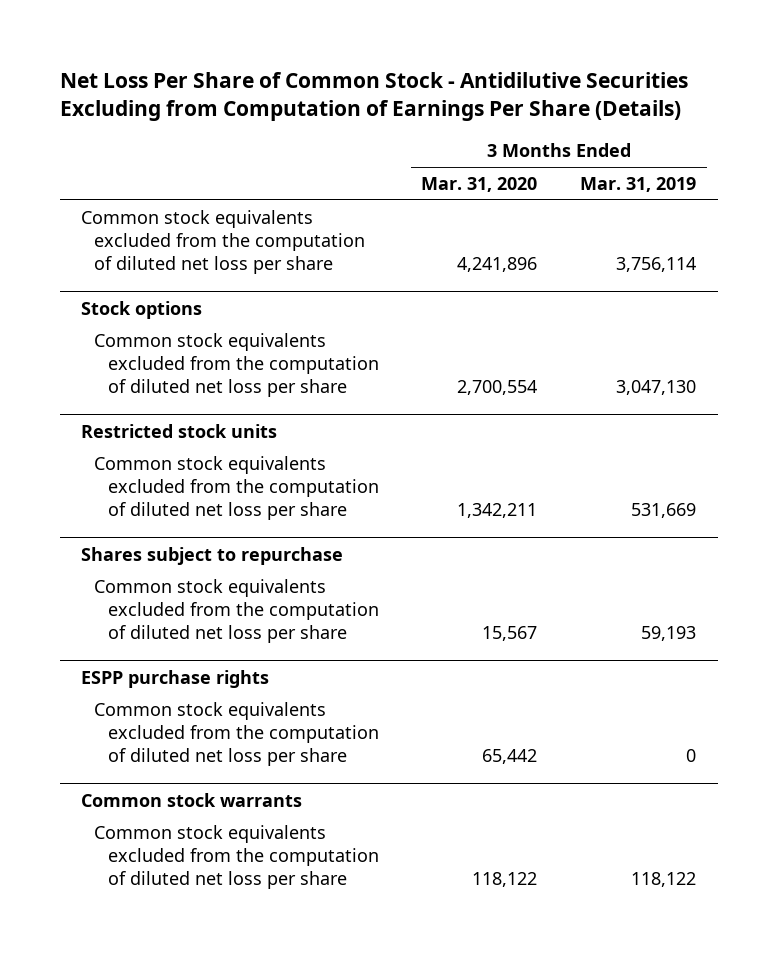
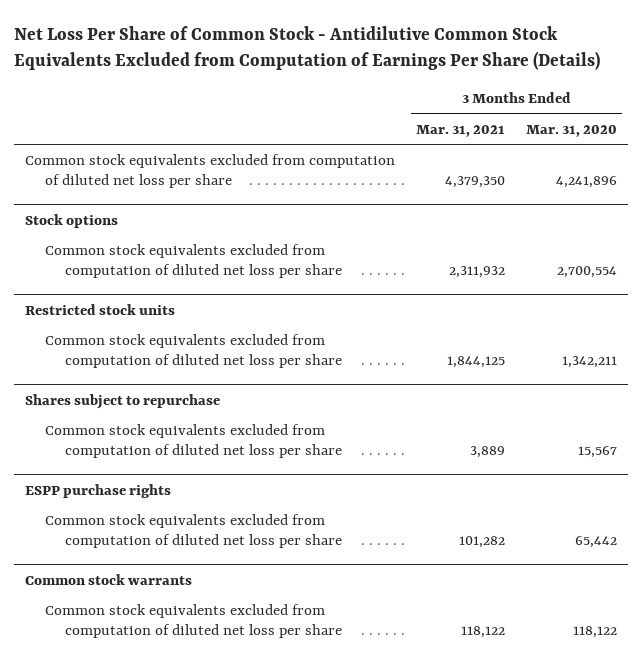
[59,71,688,122] Net Loss Per Share of Common Stock - Antidilutive Securities Excluding from Computation of Earnings Per Share (Details) -> [14,26,601,71] Net Loss Per Share of Common Stock - Antidilutive Common Stock Equivalents Excluded from Computation of Earnings Per Share (Details)
[580,177,697,193] Mar. 31, 2019 -> none
none -> [415,124,505,137] Mar. 31, 2021
[80,209,366,275] Common stock equivalents excluded from the computation of diluted net loss per share -> [24,154,395,188] Common stock equivalents excluded from computation of diluted net loss per share
[94,332,379,398] Common stock equivalents excluded from the computation of diluted net loss per share -> [44,244,343,278] Common stock equivalents excluded from computation of diluted net loss per share
[94,455,379,521] Common stock equivalents excluded from the computation of diluted net loss per share -> [44,334,343,368] Common stock equivalents excluded from computation of diluted net loss per share
[94,578,379,644] Common stock equivalents excluded from the computation of diluted net loss per share -> [44,424,343,458] Common stock equivalents excluded from computation of diluted net loss per share
[94,701,379,767] Common stock equivalents excluded from the computation of diluted net loss per share -> [44,514,343,548] Common stock equivalents excluded from computation of diluted net loss per share
[94,824,379,890] Common stock equivalents excluded from the computation of diluted net loss per share -> [44,604,343,638] Common stock equivalents excluded from computation of diluted net loss per share

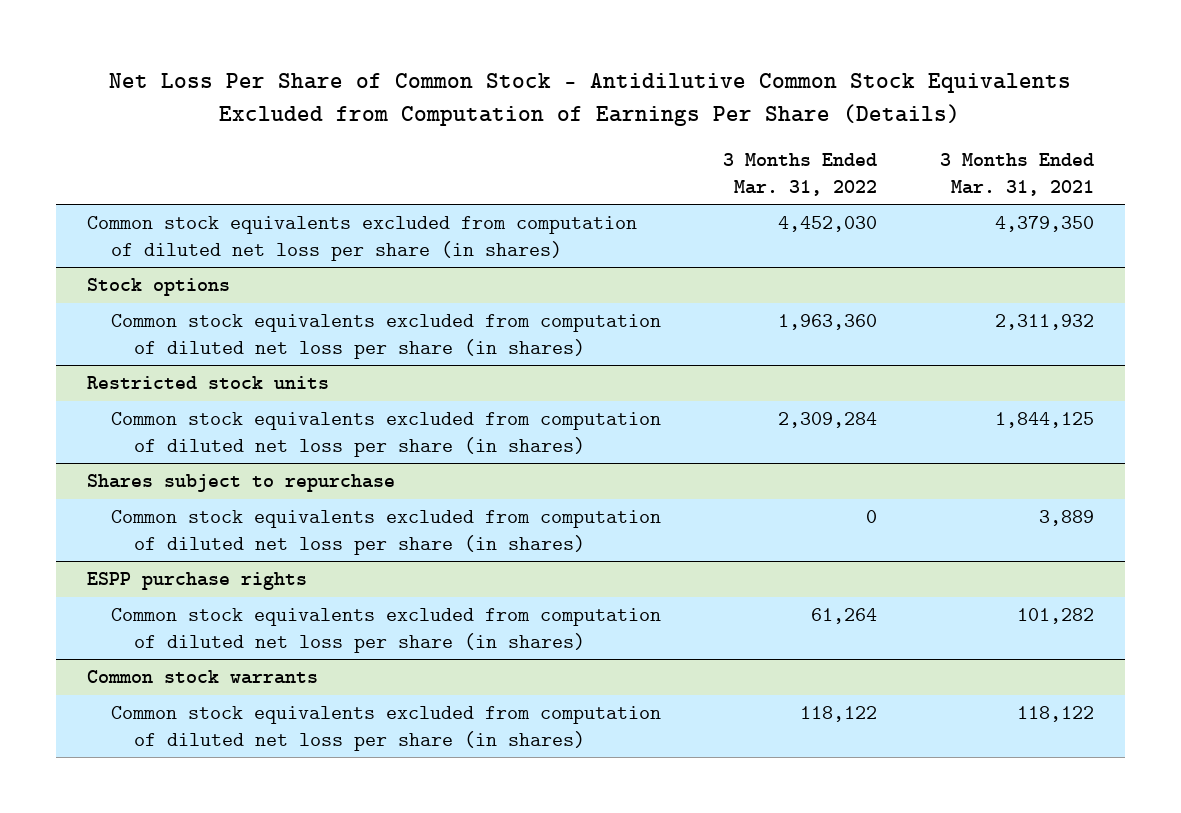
[526,124,618,137] Mar. 31, 2020 -> none
none -> [723,152,878,196] 3 Months Ended Mar. 31, 2022
[24,154,395,188] Common stock equivalents excluded from computation of diluted net loss per share -> [87,216,638,261] Common stock equivalents excluded from computation of diluted net loss per share (in shares)
[44,244,343,278] Common stock equivalents excluded from computation of diluted net loss per share -> [110,314,661,359] Common stock equivalents excluded from computation of diluted net loss per share (in shares)
[44,334,343,368] Common stock equivalents excluded from computation of diluted net loss per share -> [110,412,661,457] Common stock equivalents excluded from computation of diluted net loss per share (in shares)
[44,424,343,458] Common stock equivalents excluded from computation of diluted net loss per share -> [110,510,661,555] Common stock equivalents excluded from computation of diluted net loss per share (in shares)
[44,514,343,548] Common stock equivalents excluded from computation of diluted net loss per share -> [110,608,661,653] Common stock equivalents excluded from computation of diluted net loss per share (in shares)
[44,604,343,638] Common stock equivalents excluded from computation of diluted net loss per share -> [110,706,661,751] Common stock equivalents excluded from computation of diluted net loss per share (in shares)

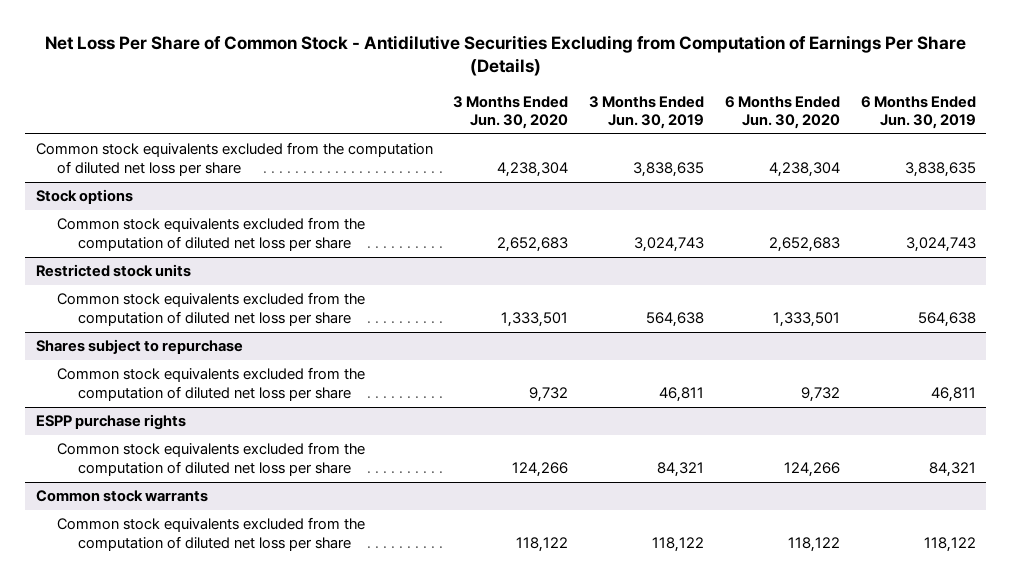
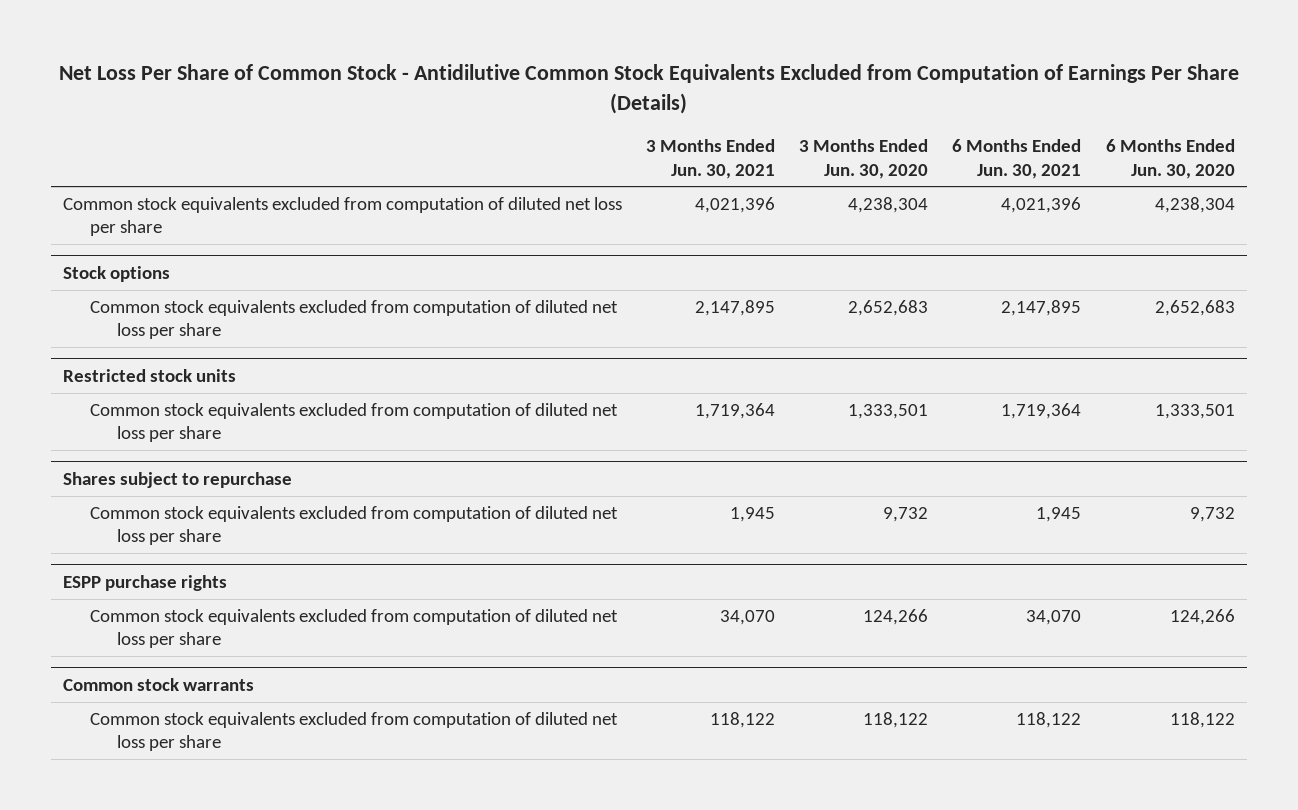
[44,34,966,77] Net Loss Per Share of Common Stock - Antidilutive Securities Excluding from Computation of Earnings Per Share (Details) -> [58,64,1239,114] Net Loss Per Share of Common Stock - Antidilutive Common Stock Equivalents Excluded from Computation of Earnings Per Share (Details)
[589,95,705,130] 3 Months Ended Jun. 30, 2019 -> none
[860,95,976,130] 6 Months Ended Jun. 30, 2019 -> none
none -> [646,139,776,179] 3 Months Ended Jun. 30, 2021
none -> [952,139,1082,179] 6 Months Ended Jun. 30, 2021
[35,142,433,176] Common stock equivalents excluded from the computation of diluted net loss per share -> [62,197,622,237] Common stock equivalents excluded from computation of diluted net loss per share
[56,217,365,251] Common stock equivalents excluded from the computation of diluted net loss per share -> [89,300,618,340] Common stock equivalents excluded from computation of diluted net loss per share
[56,292,365,326] Common stock equivalents excluded from the computation of diluted net loss per share -> [89,403,618,443] Common stock equivalents excluded from computation of diluted net loss per share
[56,367,365,401] Common stock equivalents excluded from the computation of diluted net loss per share -> [89,506,618,546] Common stock equivalents excluded from computation of diluted net loss per share
[56,442,365,476] Common stock equivalents excluded from the computation of diluted net loss per share -> [89,609,618,649] Common stock equivalents excluded from computation of diluted net loss per share
[56,517,365,551] Common stock equivalents excluded from the computation of diluted net loss per share -> [89,712,618,752] Common stock equivalents excluded from computation of diluted net loss per share

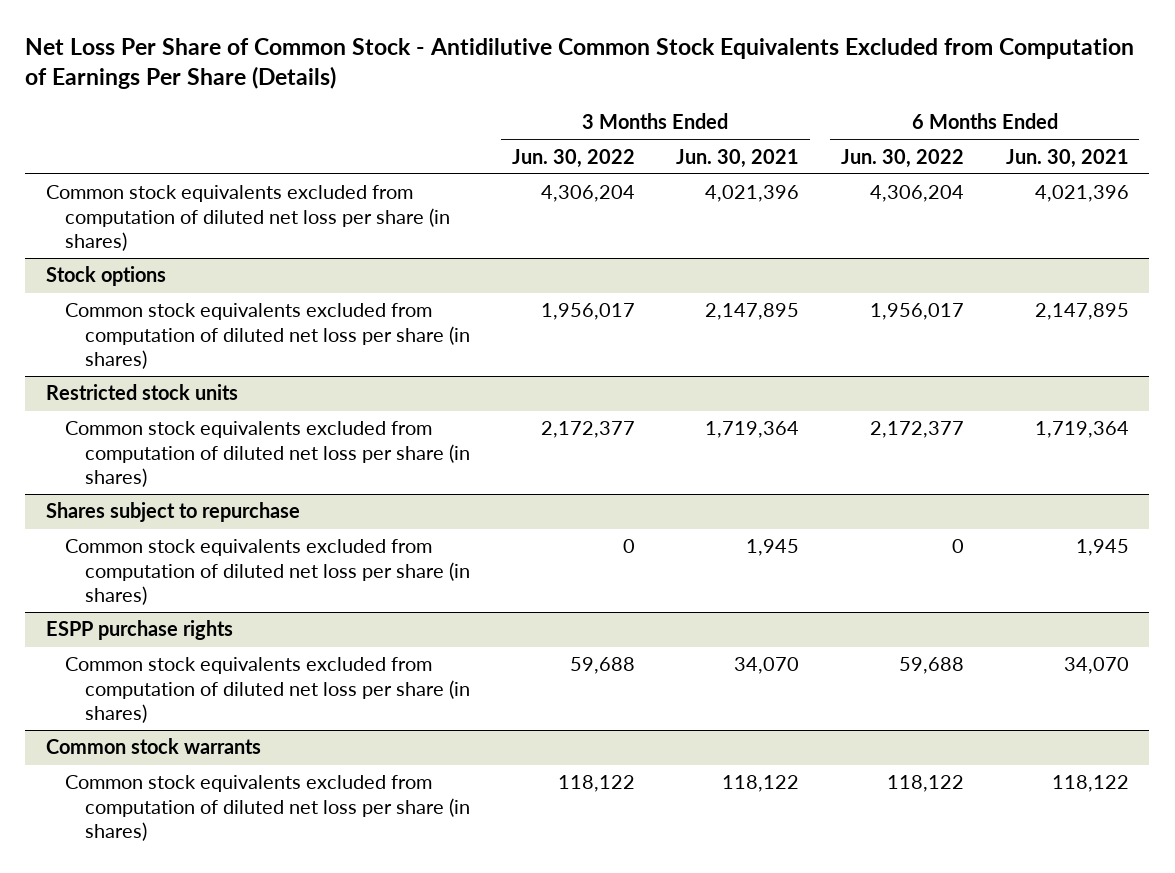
[799,139,929,179] 3 Months Ended Jun. 30, 2020 -> none
[1105,139,1235,179] 6 Months Ended Jun. 30, 2020 -> none
none -> [511,148,635,168] Jun. 30, 2022
none -> [840,148,964,168] Jun. 30, 2022
[62,197,622,237] Common stock equivalents excluded from computation of diluted net loss per share -> [45,185,451,252] Common stock equivalents excluded from computation of diluted net loss per share (in shares)
[89,300,618,340] Common stock equivalents excluded from computation of diluted net loss per share -> [65,303,470,370] Common stock equivalents excluded from computation of diluted net loss per share (in shares)
[89,403,618,443] Common stock equivalents excluded from computation of diluted net loss per share -> [65,421,470,488] Common stock equivalents excluded from computation of diluted net loss per share (in shares)
[89,506,618,546] Common stock equivalents excluded from computation of diluted net loss per share -> [65,539,470,606] Common stock equivalents excluded from computation of diluted net loss per share (in shares)
[89,609,618,649] Common stock equivalents excluded from computation of diluted net loss per share -> [65,657,470,724] Common stock equivalents excluded from computation of diluted net loss per share (in shares)
[89,712,618,752] Common stock equivalents excluded from computation of diluted net loss per share -> [65,775,470,842] Common stock equivalents excluded from computation of diluted net loss per share (in shares)

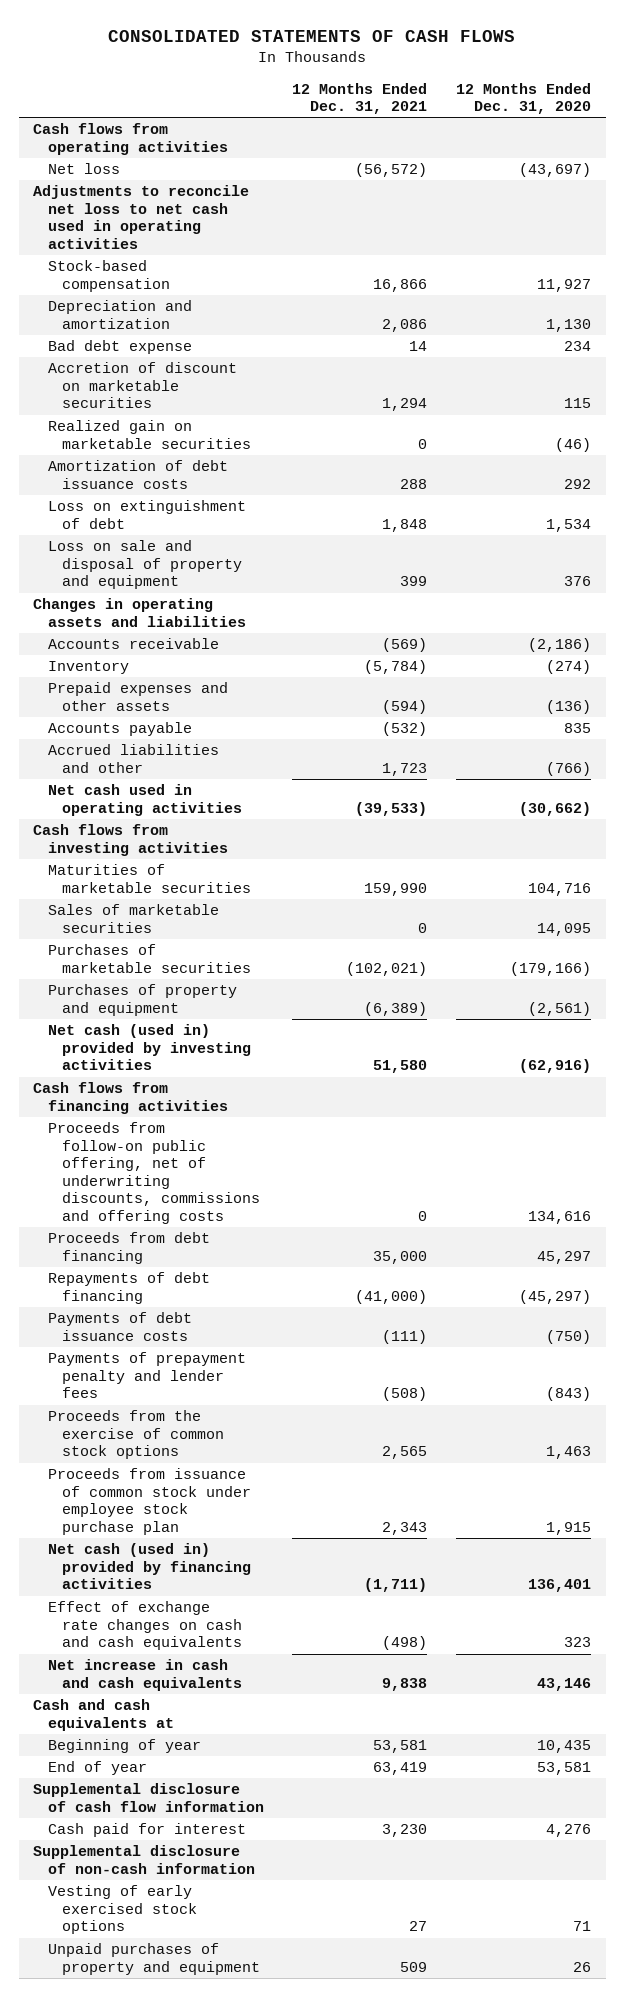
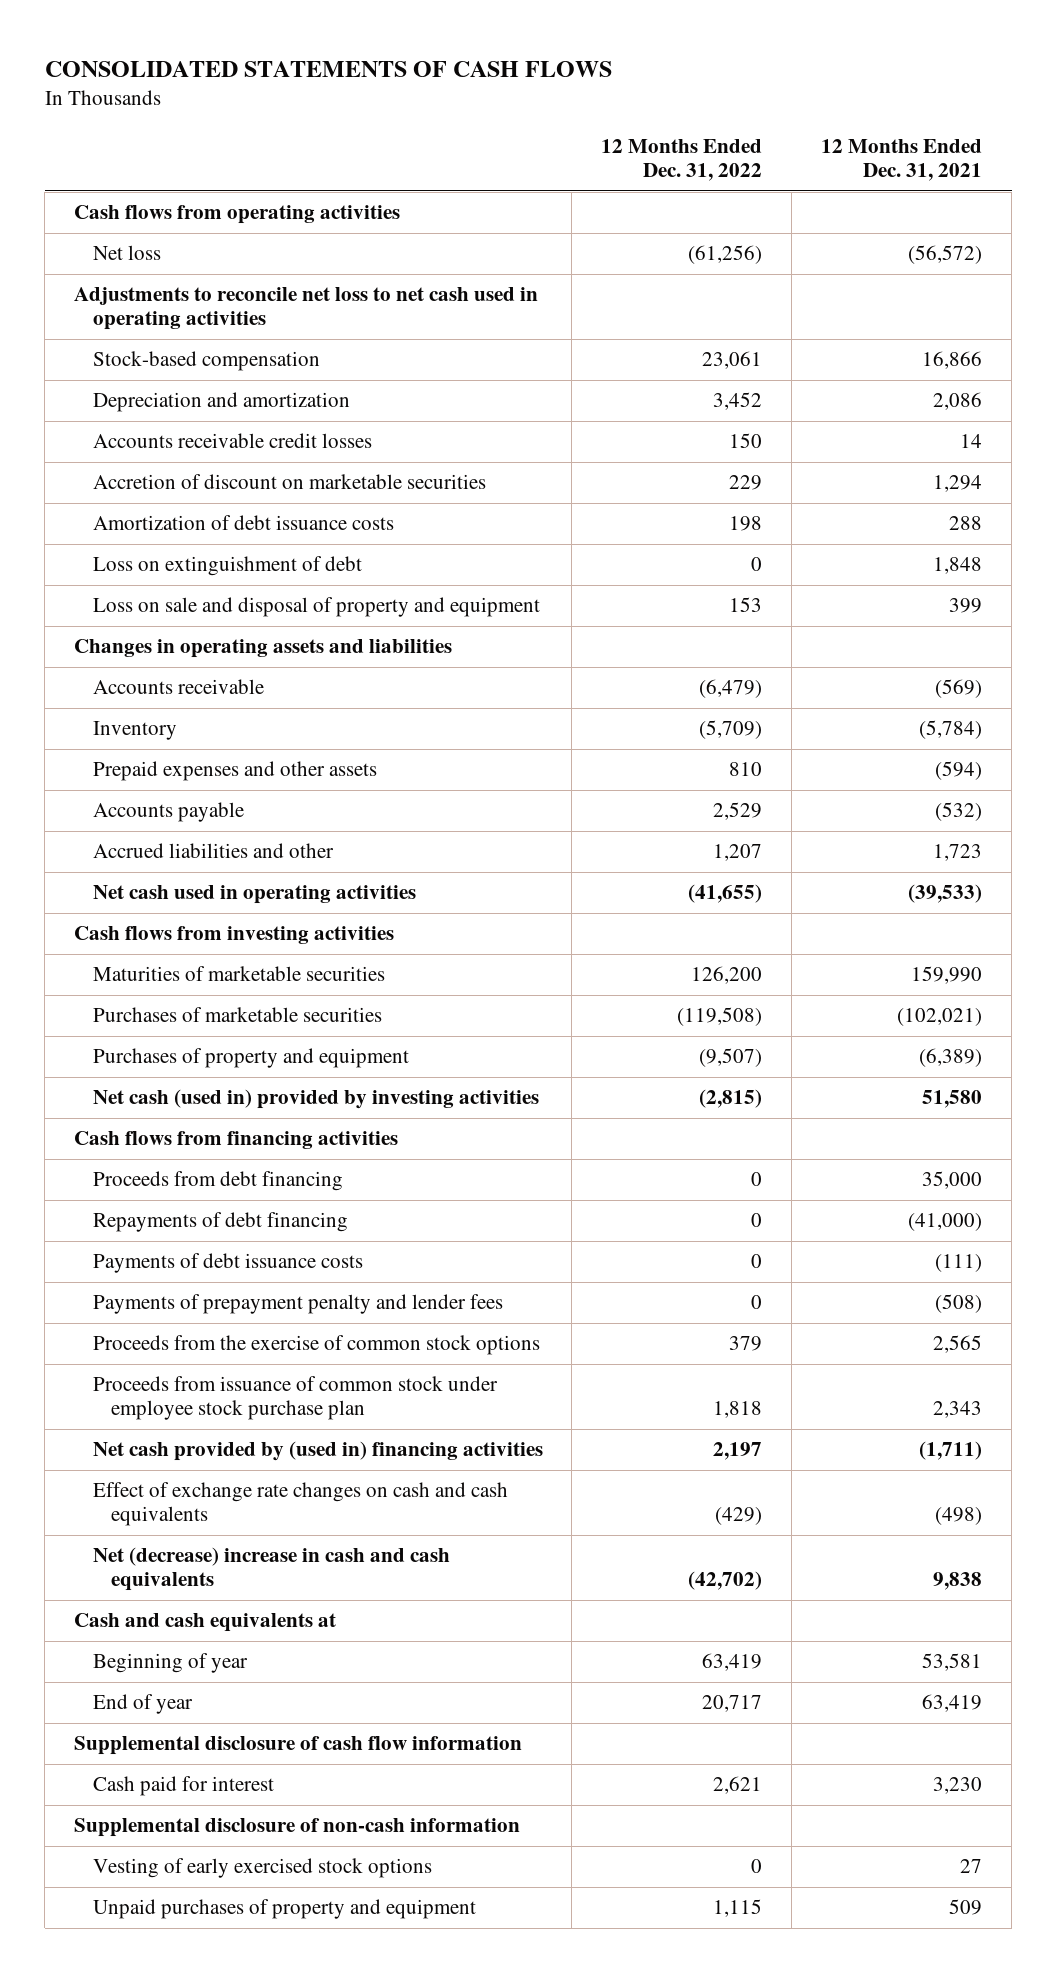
[456,82,592,115] 12 Months Ended Dec. 31, 2020 -> none
none -> [601,139,763,182] 12 Months Ended Dec. 31, 2022
[47,340,192,355] Bad debt expense -> [92,433,372,449] Accounts receivable credit losses
[47,420,252,449] Realized gain on marketable securities -> none
[47,904,219,933] Sales of marketable securities -> none
[47,1122,261,1224] Proceeds from follow-on public offering, net of underwriting discounts, commissions and offering costs -> none
[47,1543,252,1590] Net cash (used in) provided by financing activities -> [92,1441,543,1462] Net cash provided by (used in) financing activities
[47,1659,243,1691] Net increase in cash and cash equivalents -> [92,1547,450,1592] Net (decrease) increase in cash and cash equivalents

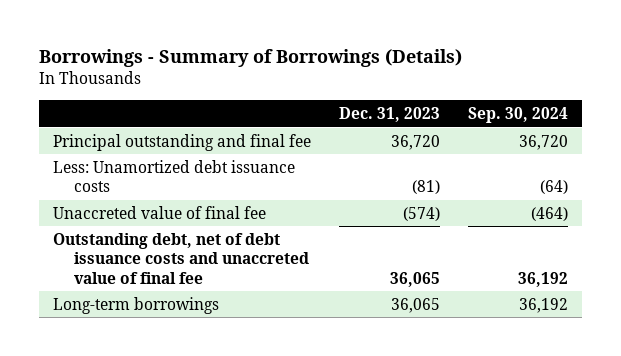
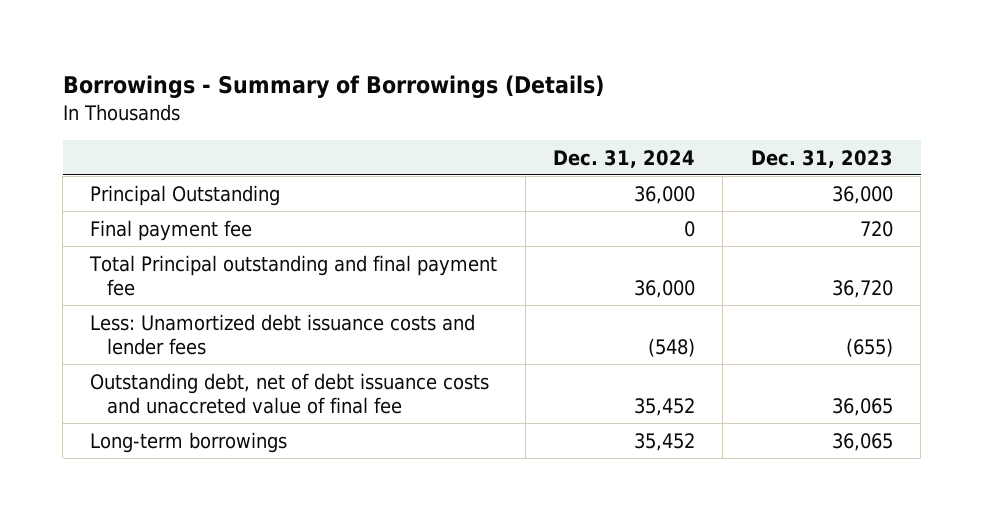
[468,106,569,123] Sep. 30, 2024 -> none
none -> [553,149,696,168] Dec. 31, 2024
[53,205,267,219] Unaccreted value of final fee -> none
[53,133,312,151] Principal outstanding and final fee -> [90,184,281,206] Principal Outstanding
[391,134,441,150] 36,720 -> [831,185,893,204] 36,000
none -> [90,219,253,241] Final payment fee
none -> [89,254,498,296] Total Principal outstanding and final payment fee
[53,159,296,193] Less: Unamortized debt issuance costs -> [90,313,476,355] Less: Unamortized debt issuance costs and lender fees
[412,180,441,195] (81) -> [845,337,893,357] (655)

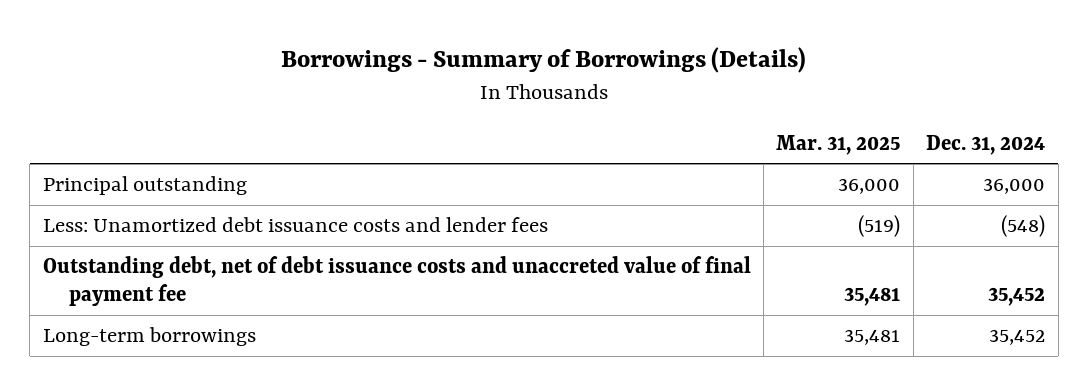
[750,149,893,168] Dec. 31, 2023 -> none
none -> [776,134,901,155] Mar. 31, 2025
[90,219,253,241] Final payment fee -> none
[89,254,498,296] Total Principal outstanding and final payment fee -> none
[90,184,281,206] Principal Outstanding -> [42,176,247,196] Principal outstanding
[90,372,490,414] Outstanding debt, net of debt issuance costs and unaccreted value of final fee -> [42,256,751,306] Outstanding debt, net of debt issuance costs and unaccreted value of final payment fee

